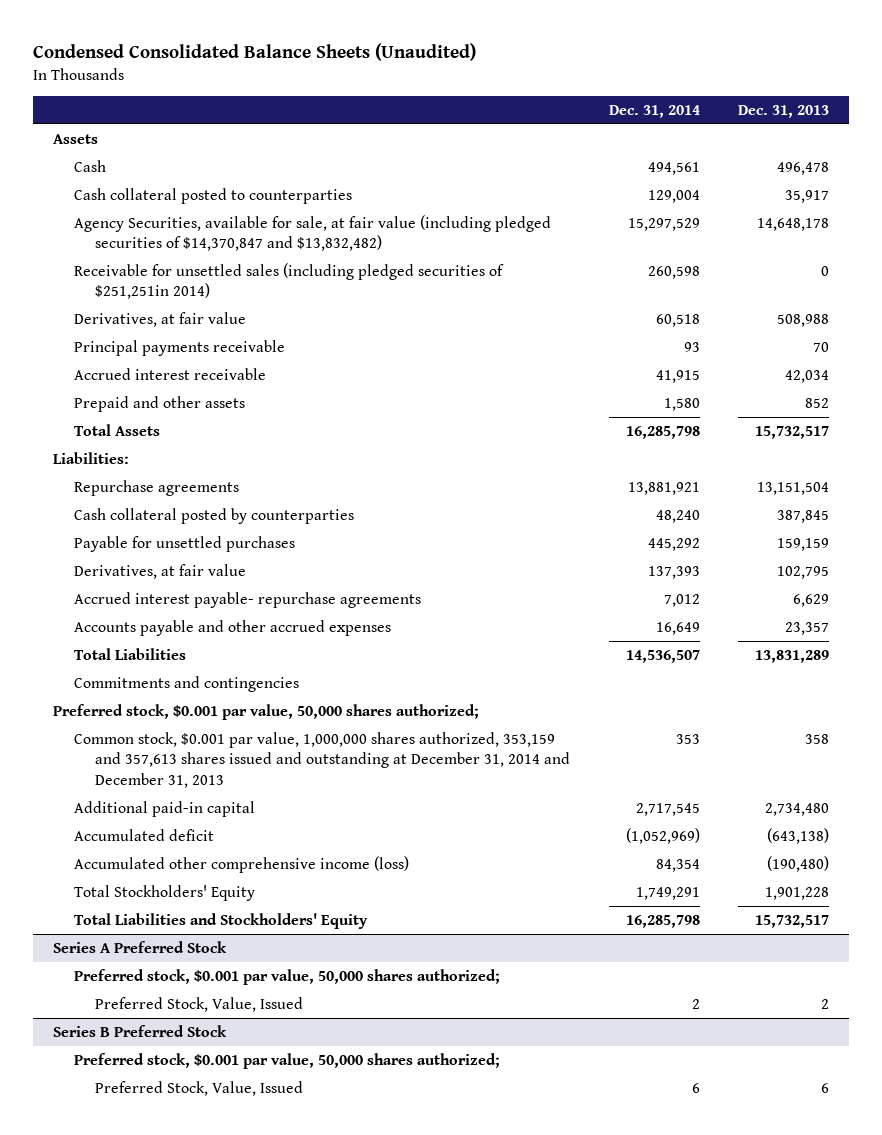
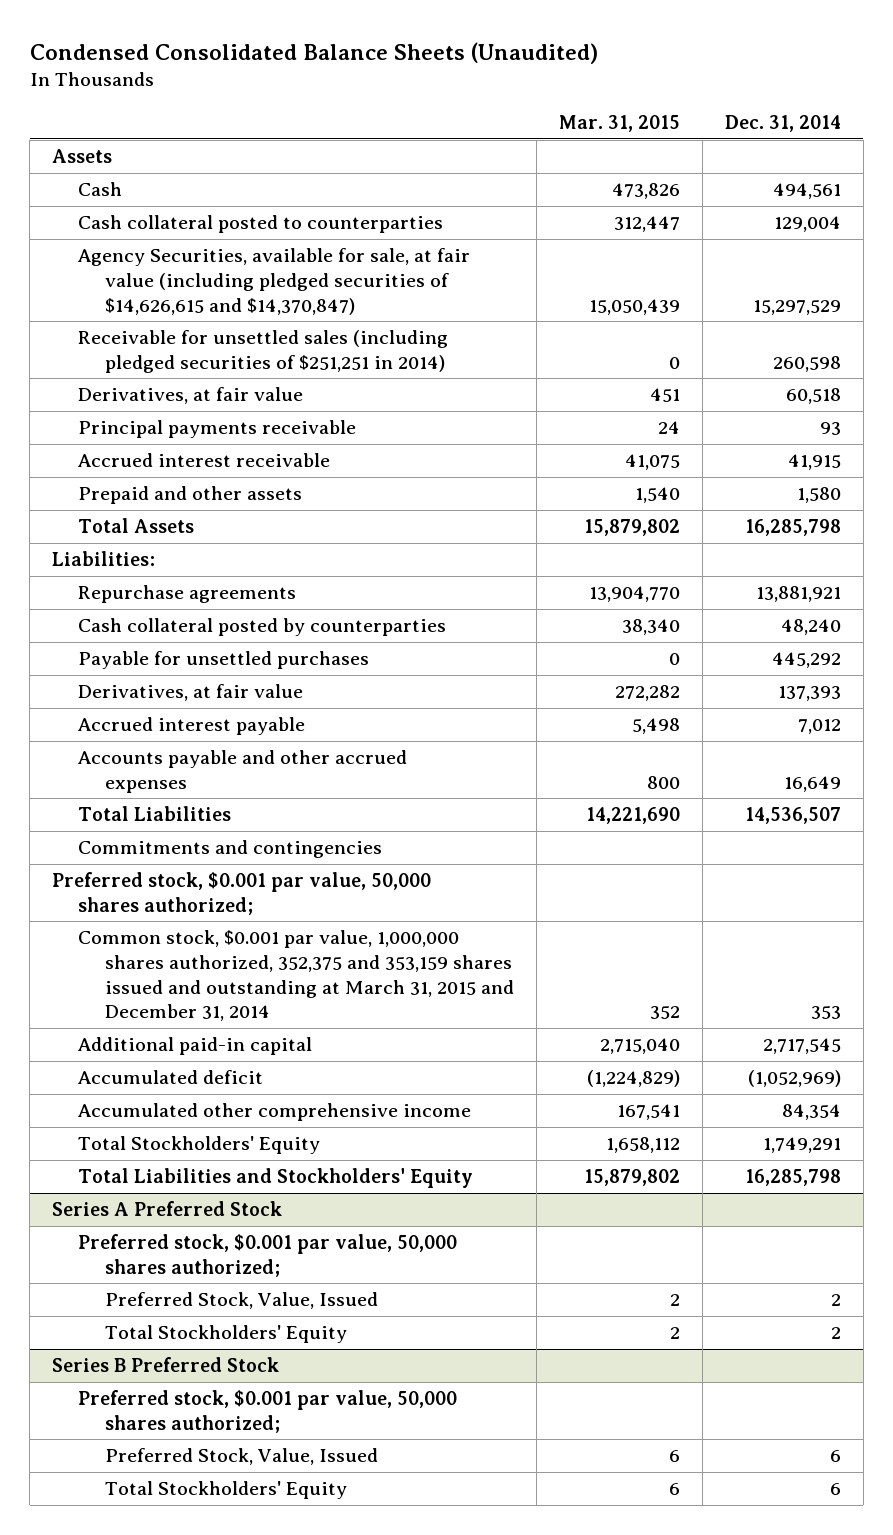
[738,105,830,119] Dec. 31, 2013 -> none
none -> [558,115,680,133] Mar. 31, 2015
[73,214,551,252] Agency Securities, available for sale, at fair value (including pledged securities of $14,370,847 and $13,832,482) -> [78,248,471,315] Agency Securities, available for sale, at fair value (including pledged securities of $14,626,615 and $14,370,847)
[73,262,504,300] Receivable for unsettled sales (including pledged securities of $251,251in 2014) -> [78,330,449,373] Receivable for unsettled sales (including pledged securities of $251,251 in 2014)
[73,591,421,608] Accrued interest payable- repurchase agreements -> [78,717,306,736] Accrued interest payable
[73,731,571,788] Common stock, $0.001 par value, 1,000,000 shares authorized, 353,159 and 357,613 shares issued and outstanding at December 31, 2014 and December 31, 2013 -> [78,930,514,1022] Common stock, $0.001 par value, 1,000,000 shares authorized, 352,375 and 353,159 shares issued and outstanding at March 31, 2015 and December 31, 2014
[73,855,409,873] Accumulated other comprehensive income (loss) -> [78,1103,472,1122] Accumulated other comprehensive income
none -> [104,1325,347,1344] Total Stockholders' Equity
none -> [104,1481,347,1500] Total Stockholders' Equity

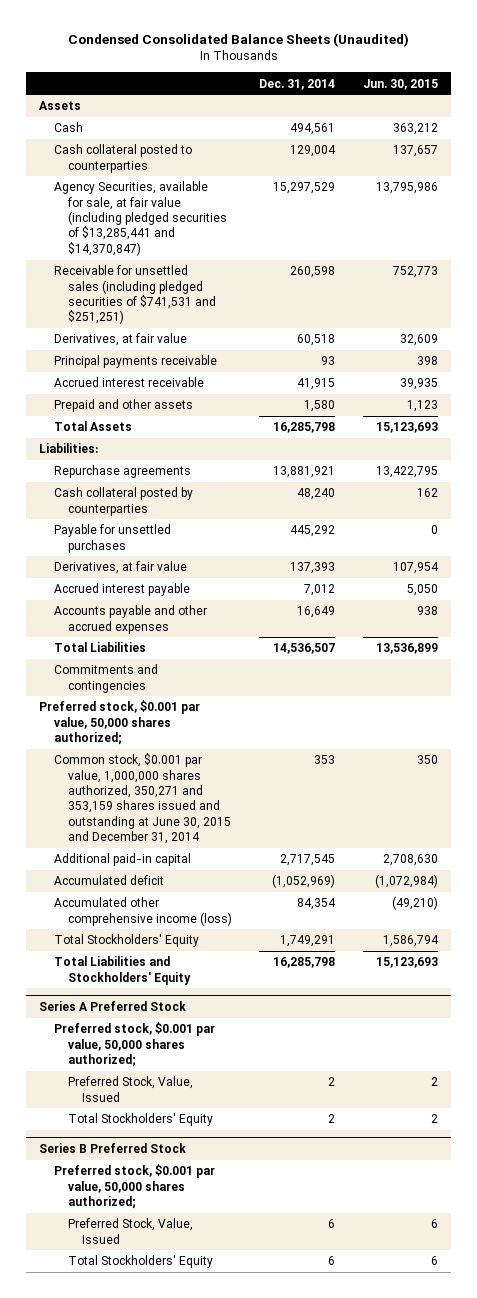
[558,115,680,133] Mar. 31, 2015 -> none
none -> [362,78,438,90] Jun. 30, 2015
[78,248,471,315] Agency Securities, available for sale, at fair value (including pledged securities of $14,626,615 and $14,370,847) -> [53,181,227,256] Agency Securities, available for sale, at fair value (including pledged securities of $13,285,441 and $14,370,847)
[78,330,449,373] Receivable for unsettled sales (including pledged securities of $251,251 in 2014) -> [53,265,216,325] Receivable for unsettled sales (including pledged securities of $741,531 and $251,251)
[78,930,514,1022] Common stock, $0.001 par value, 1,000,000 shares authorized, 352,375 and 353,159 shares issued and outstanding at March 31, 2015 and December 31, 2014 -> [53,753,231,845] Common stock, $0.001 par value, 1,000,000 shares authorized, 350,271 and 353,159 shares issued and outstanding at June 30, 2015 and December 31, 2014
[78,1103,472,1122] Accumulated other comprehensive income -> [53,897,232,926] Accumulated other comprehensive income (loss)

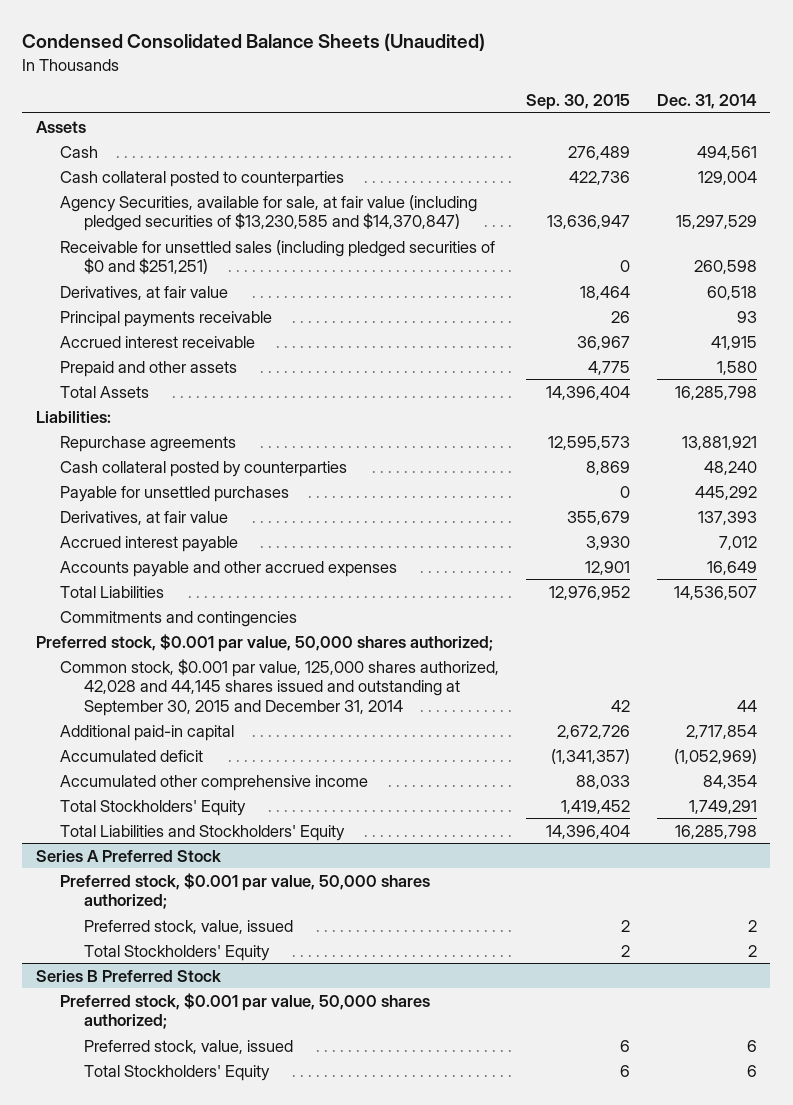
[362,78,438,90] Jun. 30, 2015 -> none
none -> [525,94,630,111] Sep. 30, 2015
[53,181,227,256] Agency Securities, available for sale, at fair value (including pledged securities of $13,285,441 and $14,370,847) -> [59,194,477,232] Agency Securities, available for sale, at fair value (including pledged securities of $13,230,585 and $14,370,847)
[53,265,216,325] Receivable for unsettled sales (including pledged securities of $741,531 and $251,251) -> [59,239,495,275] Receivable for unsettled sales (including pledged securities of $0 and $251,251)
[53,753,231,845] Common stock, $0.001 par value, 1,000,000 shares authorized, 350,271 and 353,159 shares issued and outstanding at June 30, 2015 and December 31, 2014 -> [59,658,499,716] Common stock, $0.001 par value, 125,000 shares authorized, 42,028 and 44,145 shares issued and outstanding at September 30, 2015 and December 31, 2014
[314,755,336,765] 353 -> [736,699,757,712] 44
[280,854,336,867] 2,717,545 -> [685,724,757,739] 2,717,854
[53,897,232,926] Accumulated other comprehensive income (loss) -> [59,774,368,791] Accumulated other comprehensive income
[67,1076,193,1102] Preferred Stock, Value, Issued -> [83,919,293,934] Preferred stock, value, issued
[67,1218,193,1244] Preferred Stock, Value, Issued -> [83,1039,293,1054] Preferred stock, value, issued

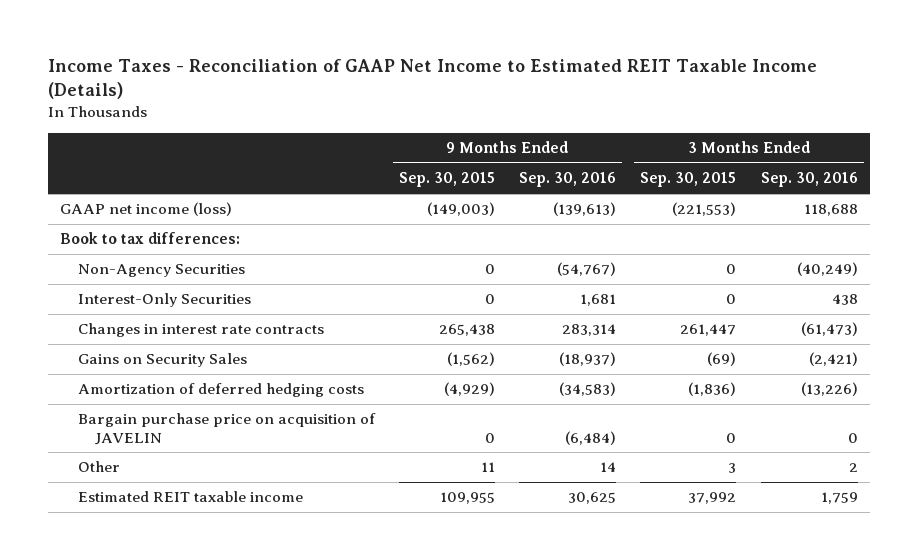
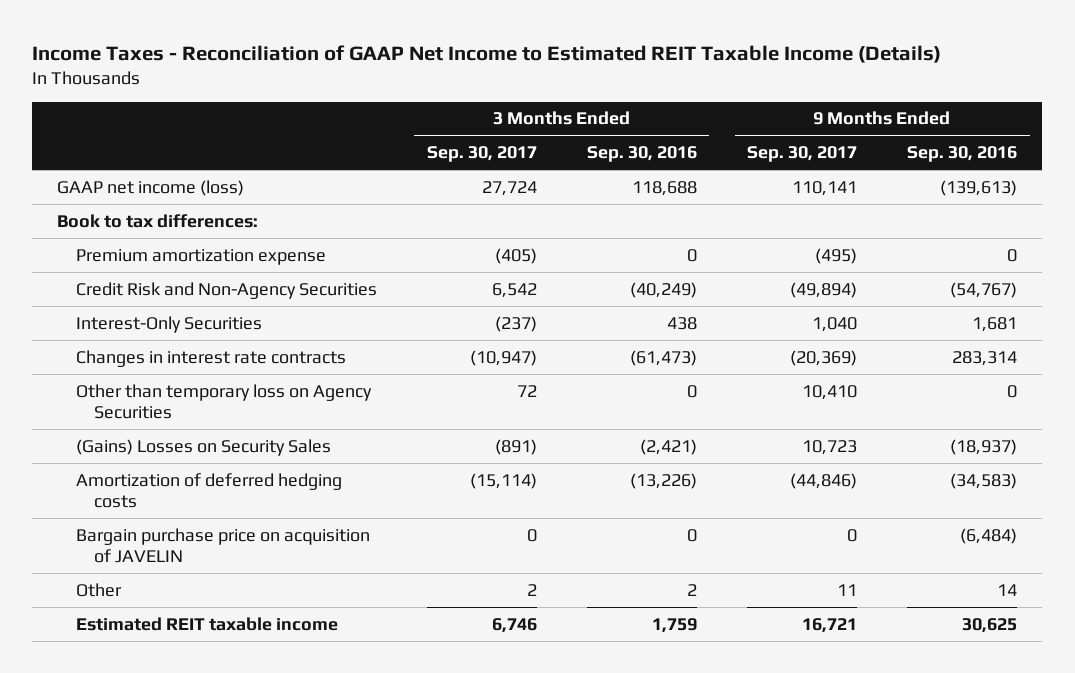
[398,172,495,188] Sep. 30, 2015 -> none
[640,172,737,188] Sep. 30, 2015 -> none
none -> [426,146,537,163] Sep. 30, 2017
none -> [747,146,858,163] Sep. 30, 2017
none -> [75,248,326,265] Premium amortization expense
[77,264,245,278] Non-Agency Securities -> [75,281,377,299] Credit Risk and Non-Agency Securities
none -> [75,383,372,419] Other than temporary loss on Agency Securities
[77,353,247,368] Gains on Security Sales -> [75,438,331,456] (Gains) Losses on Security Sales

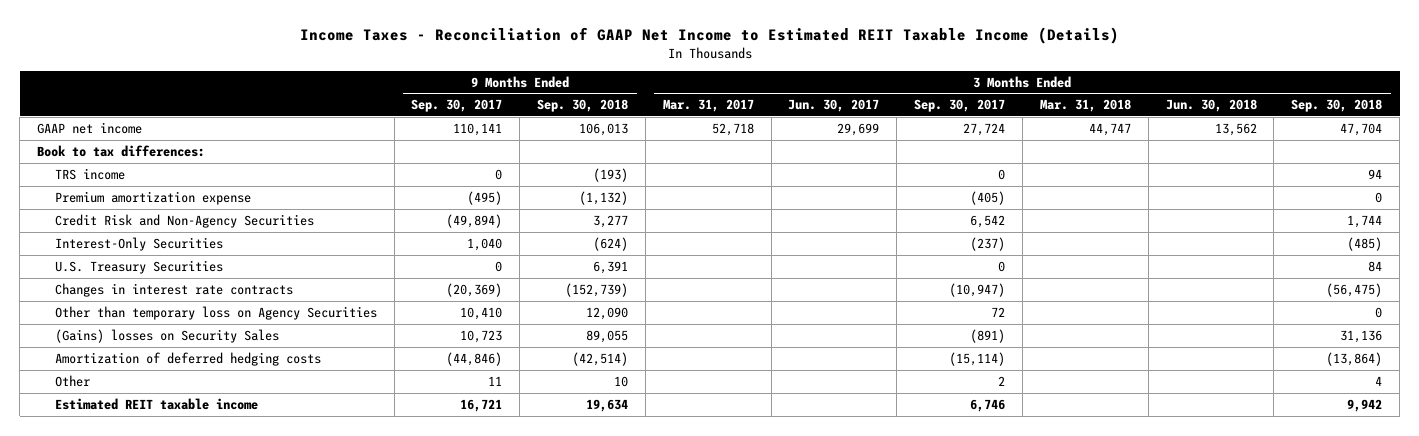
[586,146,697,163] Sep. 30, 2016 -> none
[907,146,1018,163] Sep. 30, 2016 -> none
none -> [537,99,629,113] Sep. 30, 2018
none -> [662,99,754,113] Mar. 31, 2017
none -> [788,99,880,113] Jun. 30, 2017
none -> [1039,99,1131,113] Mar. 31, 2018
none -> [1165,99,1257,113] Jun. 30, 2018
none -> [1291,99,1383,113] Sep. 30, 2018
[57,179,245,196] GAAP net income (loss) -> [37,121,143,134] GAAP net income
none -> [54,167,125,180] TRS income
none -> [54,259,223,274] U.S. Treasury Securities
[75,438,331,456] (Gains) Losses on Security Sales -> [54,328,279,343] (Gains) losses on Security Sales
[75,527,370,563] Bargain purchase price on acquisition of JAVELIN -> none

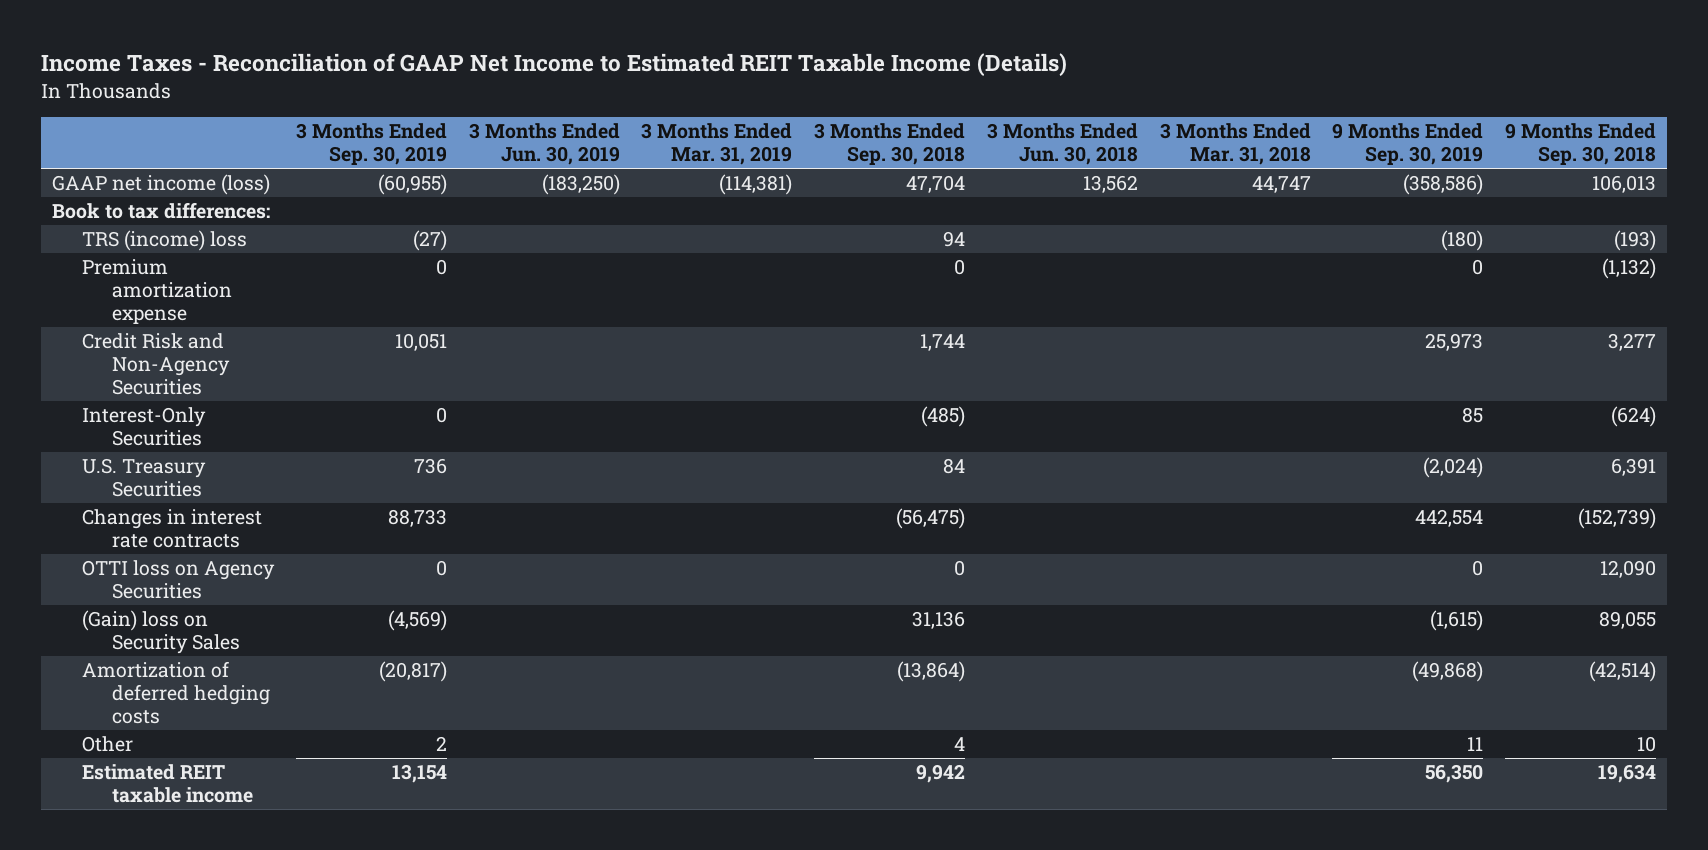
[411,99,503,113] Sep. 30, 2017 -> none
[662,99,754,113] Mar. 31, 2017 -> none
[788,99,880,113] Jun. 30, 2017 -> none
[914,99,1006,113] Sep. 30, 2017 -> none
none -> [295,123,447,166] 3 Months Ended Sep. 30, 2019
none -> [468,123,620,166] 3 Months Ended Jun. 30, 2019
none -> [641,123,793,166] 3 Months Ended Mar. 31, 2019
none -> [1332,123,1484,166] 9 Months Ended Sep. 30, 2019
[37,121,143,134] GAAP net income -> [52,174,271,196] GAAP net income (loss)
[54,167,125,180] TRS income -> [82,230,248,252] TRS (income) loss
[54,305,377,320] Other than temporary loss on Agency Securities -> [82,560,276,600] OTTI loss on Agency Securities
[54,328,279,343] (Gains) losses on Security Sales -> [82,610,241,655] (Gain) loss on Security Sales

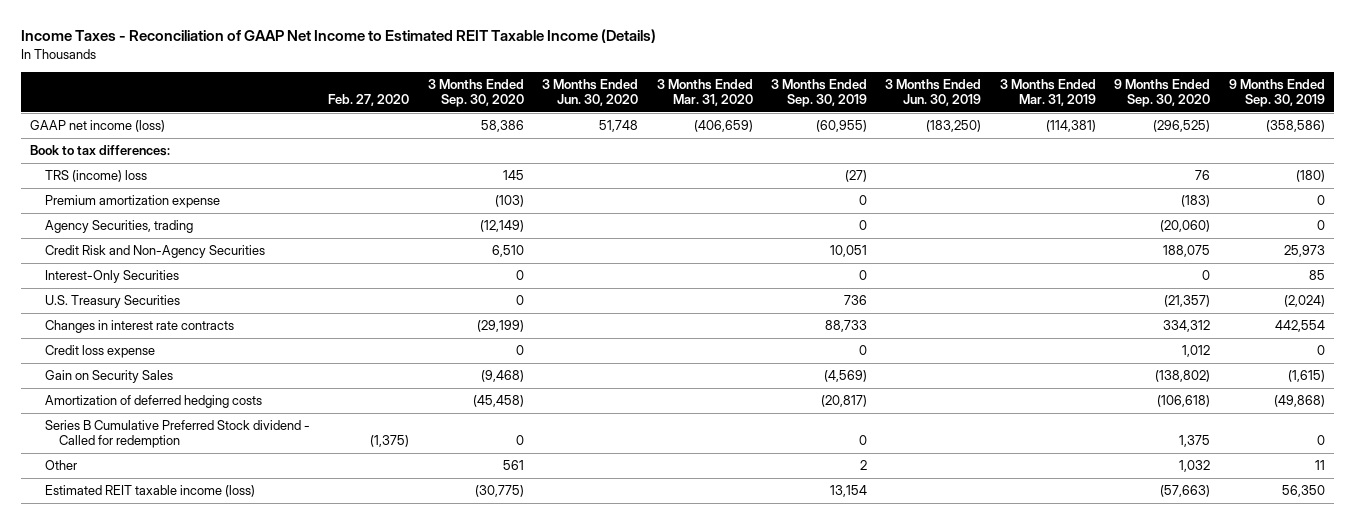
[814,123,966,166] 3 Months Ended Sep. 30, 2018 -> none
[986,123,1138,166] 3 Months Ended Jun. 30, 2018 -> none
[1159,123,1311,166] 3 Months Ended Mar. 31, 2018 -> none
[1505,123,1657,166] 9 Months Ended Sep. 30, 2018 -> none
none -> [328,94,410,107] Feb. 27, 2020
none -> [427,78,524,108] 3 Months Ended Sep. 30, 2020
none -> [542,78,639,107] 3 Months Ended Jun. 30, 2020
none -> [656,78,753,107] 3 Months Ended Mar. 31, 2020
none -> [1114,78,1211,108] 9 Months Ended Sep. 30, 2020
none -> [44,220,193,234] Agency Securities, trading
[82,560,276,600] OTTI loss on Agency Securities -> none
none -> [44,345,155,359] Credit loss expense
[82,610,241,655] (Gain) loss on Security Sales -> [44,370,173,384] Gain on Security Sales
none -> [44,420,310,449] Series B Cumulative Preferred Stock dividend - Called for redemption
[82,764,254,804] Estimated REIT taxable income -> [44,485,255,498] Estimated REIT taxable income (loss)

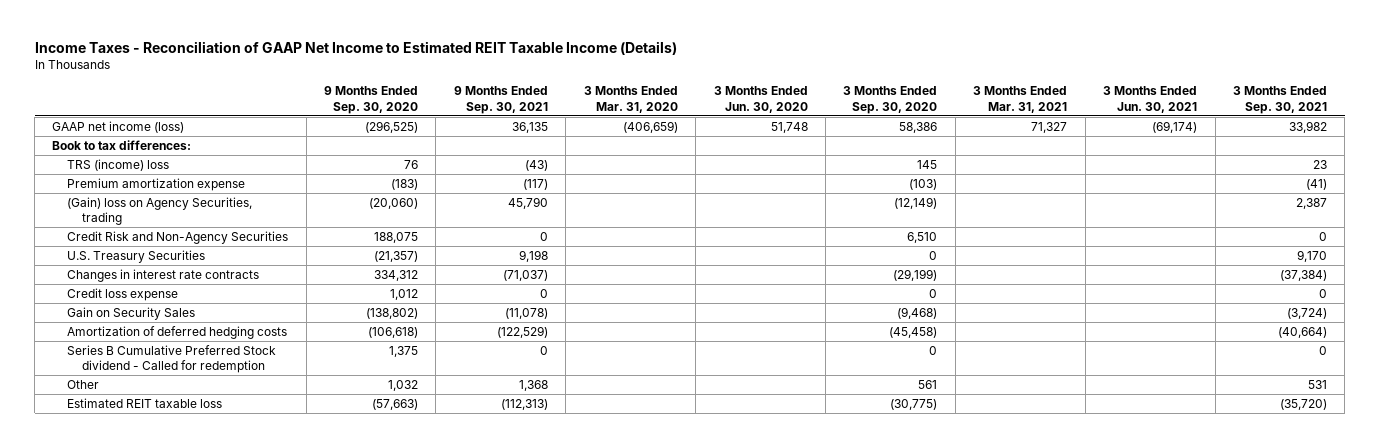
[328,94,410,107] Feb. 27, 2020 -> none
[771,78,868,108] 3 Months Ended Sep. 30, 2019 -> none
[885,78,982,107] 3 Months Ended Jun. 30, 2019 -> none
[999,78,1096,107] 3 Months Ended Mar. 31, 2019 -> none
[1228,78,1325,108] 9 Months Ended Sep. 30, 2019 -> none
none -> [453,86,548,114] 9 Months Ended Sep. 30, 2021
none -> [973,86,1068,113] 3 Months Ended Mar. 31, 2021
none -> [1103,86,1198,113] 3 Months Ended Jun. 30, 2021
none -> [1232,86,1327,114] 3 Months Ended Sep. 30, 2021
[44,220,193,234] Agency Securities, trading -> [67,196,253,226] (Gain) loss on Agency Securities, trading
[44,270,179,284] Interest-Only Securities -> none
[44,485,255,498] Estimated REIT taxable income (loss) -> [67,397,223,408] Estimated REIT taxable loss

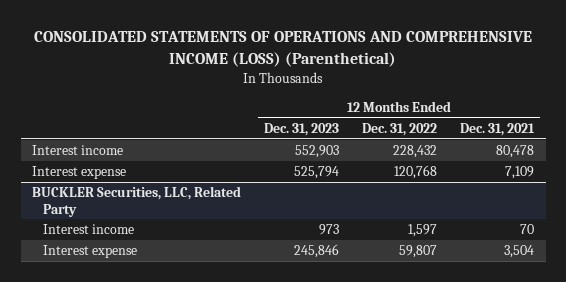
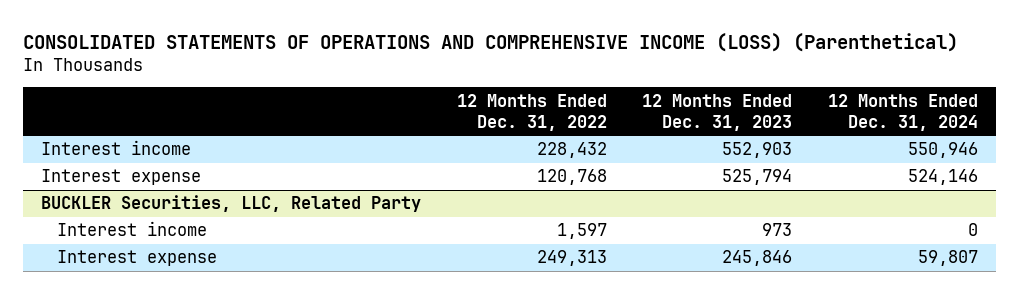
[460,122,536,136] Dec. 31, 2021 -> none
none -> [828,93,979,131] 12 Months Ended Dec. 31, 2024
[399,245,438,259] 59,807 -> [536,250,607,267] 249,313

